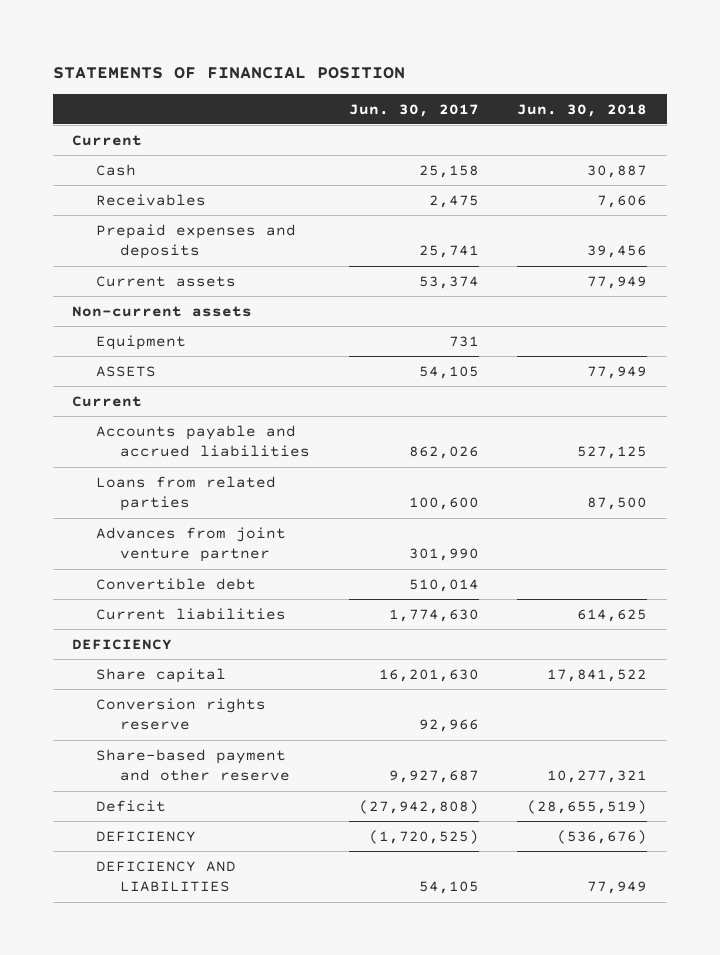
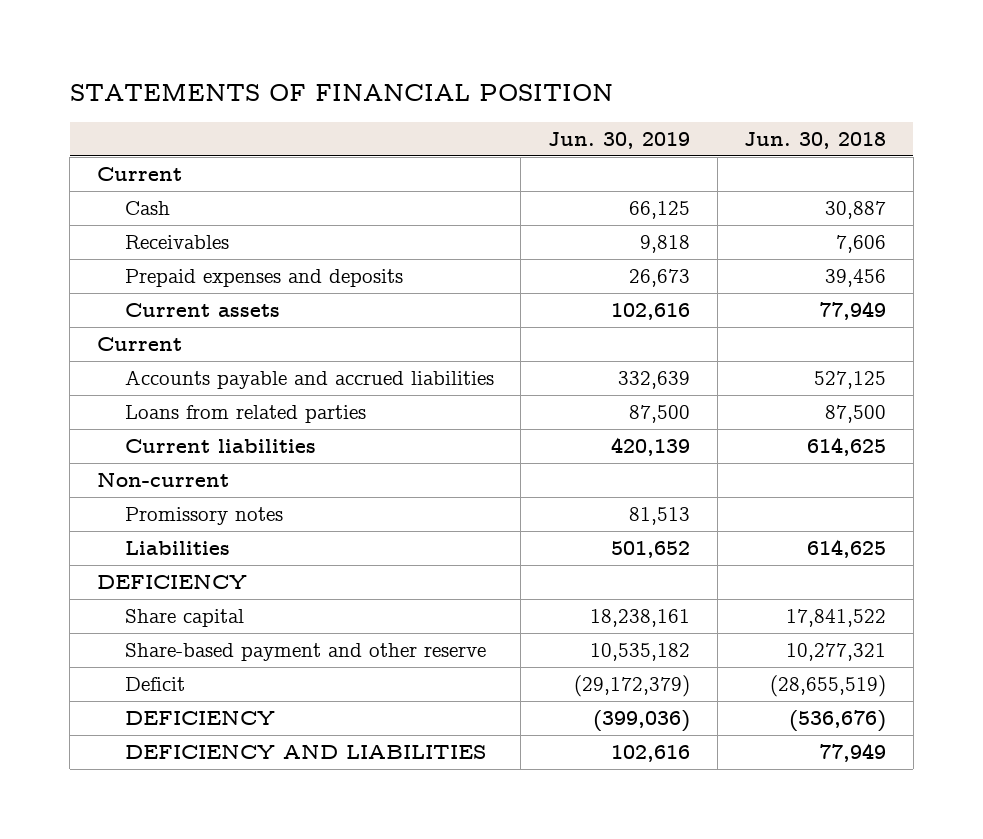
[348,103,479,117] Jun. 30, 2017 -> none
none -> [547,131,690,149] Jun. 30, 2019
[72,305,253,317] Non-current assets -> none
[96,334,187,350] Equipment -> none
[96,365,157,377] ASSETS -> none
[96,526,287,563] Advances from joint venture partner -> none
[96,577,257,590] Convertible debt -> none
none -> [96,471,229,487] Non-current
none -> [124,506,283,525] Promissory notes
none -> [124,540,230,555] Liabilities
[96,697,267,731] Conversion rights reserve -> none

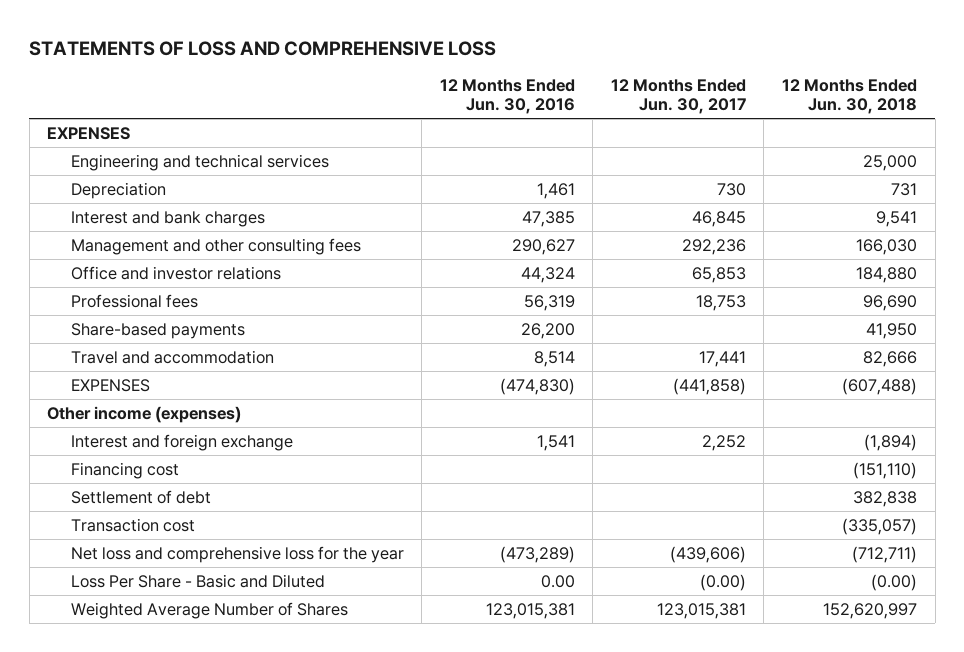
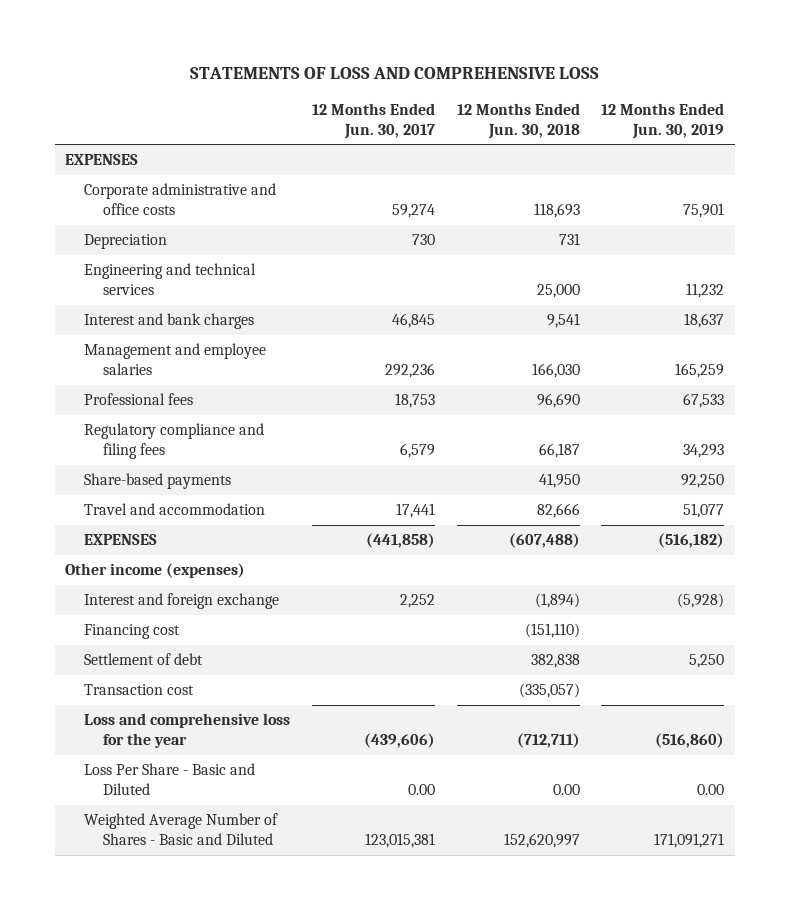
[439,78,575,114] 12 Months Ended Jun. 30, 2016 -> none
none -> [601,103,725,139] 12 Months Ended Jun. 30, 2019
none -> [84,183,277,215] Corporate administrative and office costs
[70,153,329,171] Engineering and technical services -> [84,263,257,295] Engineering and technical services
[70,265,281,280] Office and investor relations -> none
[70,237,361,255] Management and other consulting fees -> [84,343,267,375] Management and employee salaries
none -> [84,423,265,459] Regulatory compliance and filing fees
[70,545,404,563] Net loss and comprehensive loss for the year -> [84,713,291,748] Loss and comprehensive loss for the year
[699,573,746,591] (0.00) -> [407,783,435,795] 0.00
[870,573,917,591] (0.00) -> [552,783,580,795] 0.00
[70,601,348,619] Weighted Average Number of Shares -> [84,813,279,845] Weighted Average Number of Shares - Basic and Diluted

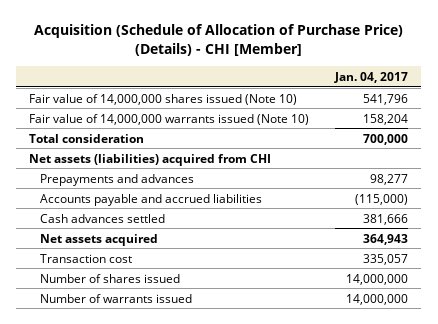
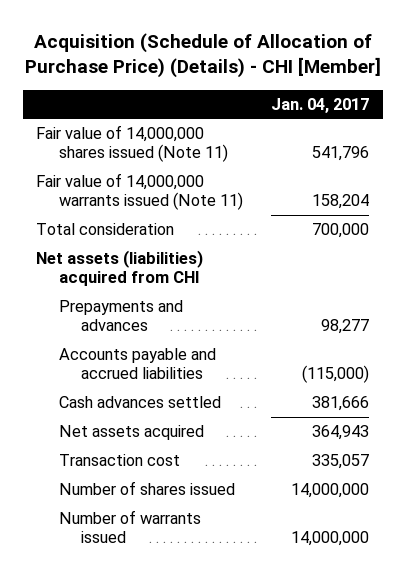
[29,93,298,105] Fair value of 14,000,000 shares issued (Note 10) -> [36,125,228,162] Fair value of 14,000,000 shares issued (Note 11)
[29,113,310,125] Fair value of 14,000,000 warrants issued (Note 10) -> [36,173,243,210] Fair value of 14,000,000 warrants issued (Note 11)

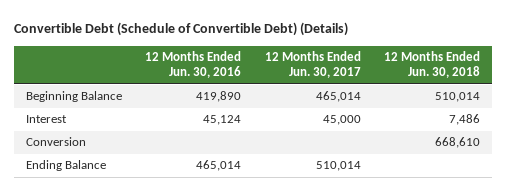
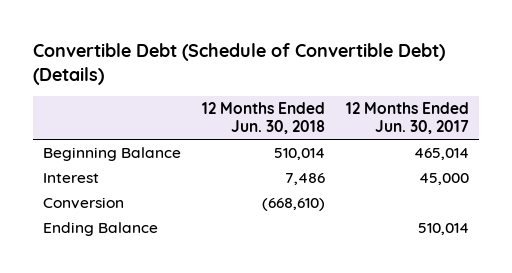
[145,51,242,79] 12 Months Ended Jun. 30, 2016 -> none
[435,137,481,149] 668,610 -> [261,197,325,211] (668,610)

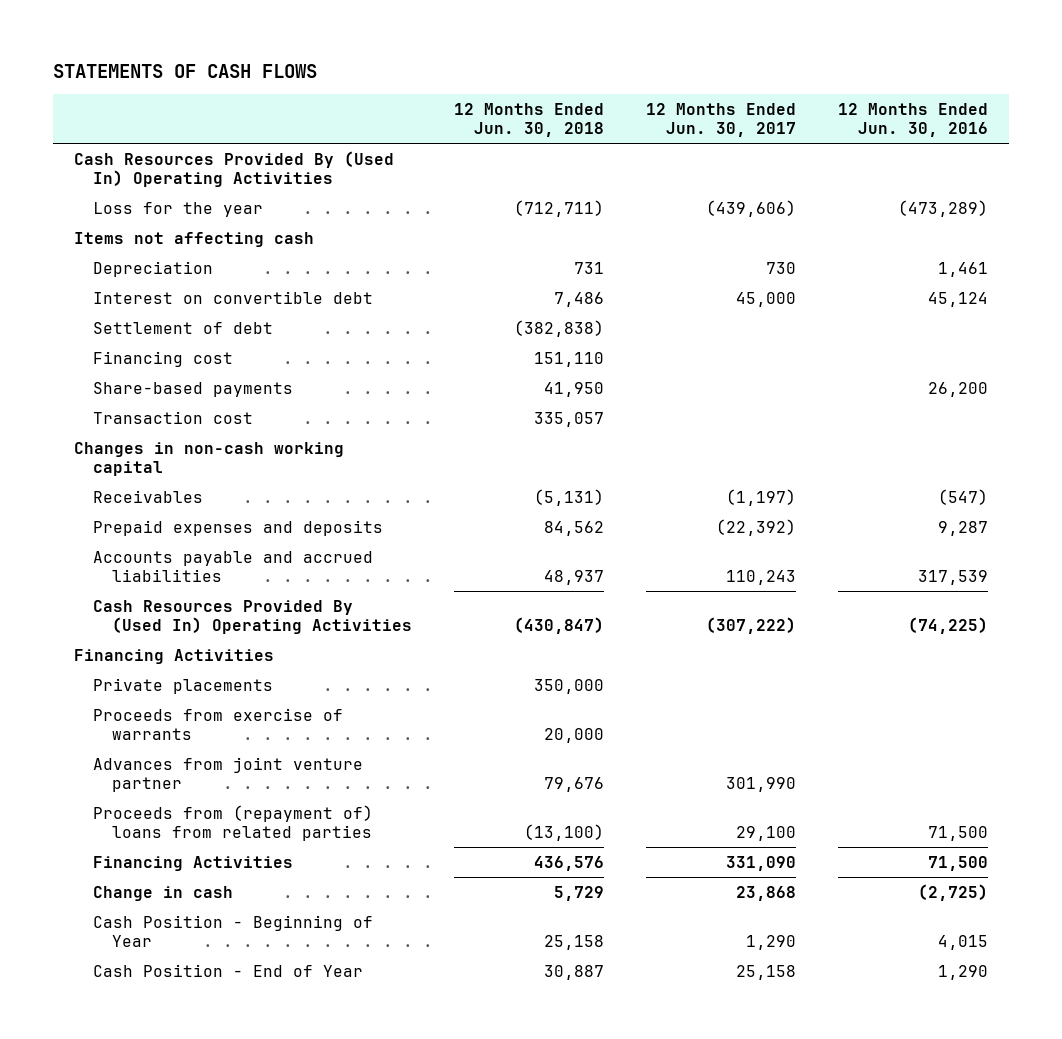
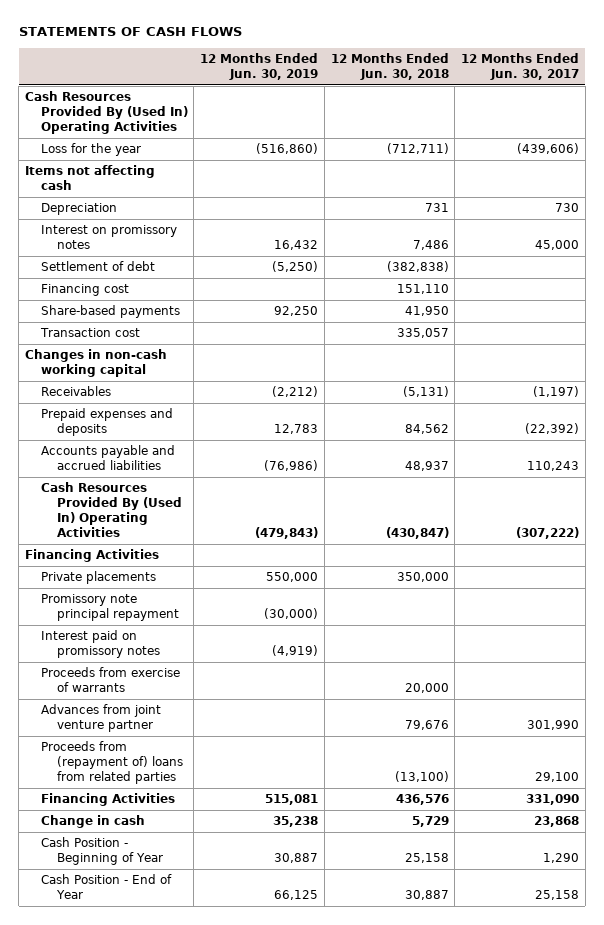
[837,102,988,137] 12 Months Ended Jun. 30, 2016 -> none
none -> [200,52,319,80] 12 Months Ended Jun. 30, 2019
[93,290,374,304] Interest on convertible debt -> [40,225,177,250] Interest on promissory notes
none -> [40,594,179,622] Promissory note principal repayment
none -> [40,630,160,659] Interest paid on promissory notes

